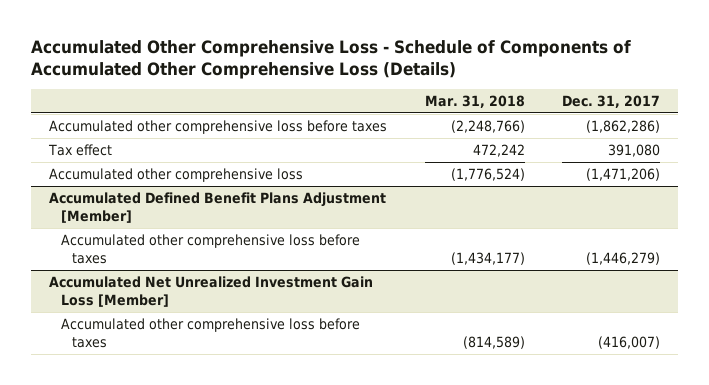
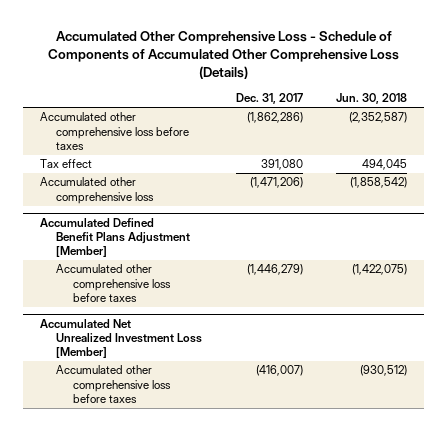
[424,95,525,109] Mar. 31, 2018 -> none
none -> [336,93,408,105] Jun. 30, 2018
[49,275,374,307] Accumulated Net Unrealized Investment Gain Loss [Member] -> [39,318,203,359] Accumulated Net Unrealized Investment Loss [Member]

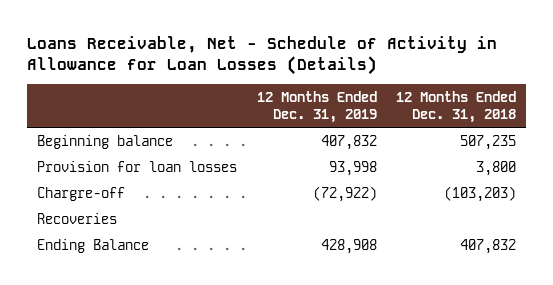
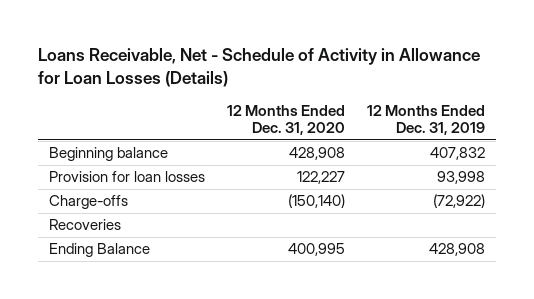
[396,90,517,124] 12 Months Ended Dec. 31, 2018 -> none
none -> [227,104,346,136] 12 Months Ended Dec. 31, 2020
[36,186,125,201] Chargre-off -> [49,195,129,210] Charge-offs

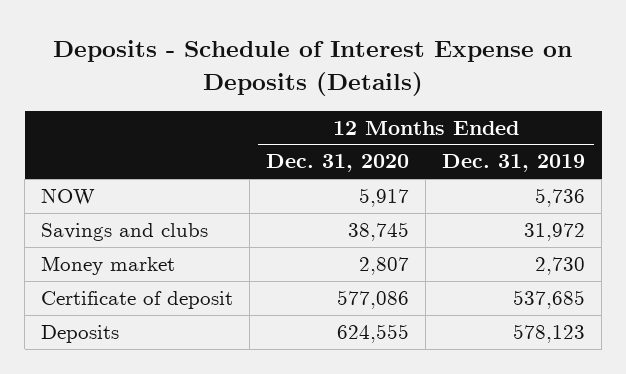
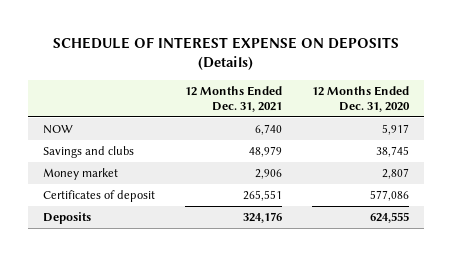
[53,40,573,96] Deposits - Schedule of Interest Expense on Deposits (Details) -> [52,36,399,71] SCHEDULE OF INTEREST EXPENSE ON DEPOSITS (Details)
[442,154,586,173] Dec. 31, 2019 -> none
none -> [184,85,282,113] 12 Months Ended Dec. 31, 2021
[41,291,234,310] Certificate of deposit -> [42,189,155,202] Certificates of deposit

